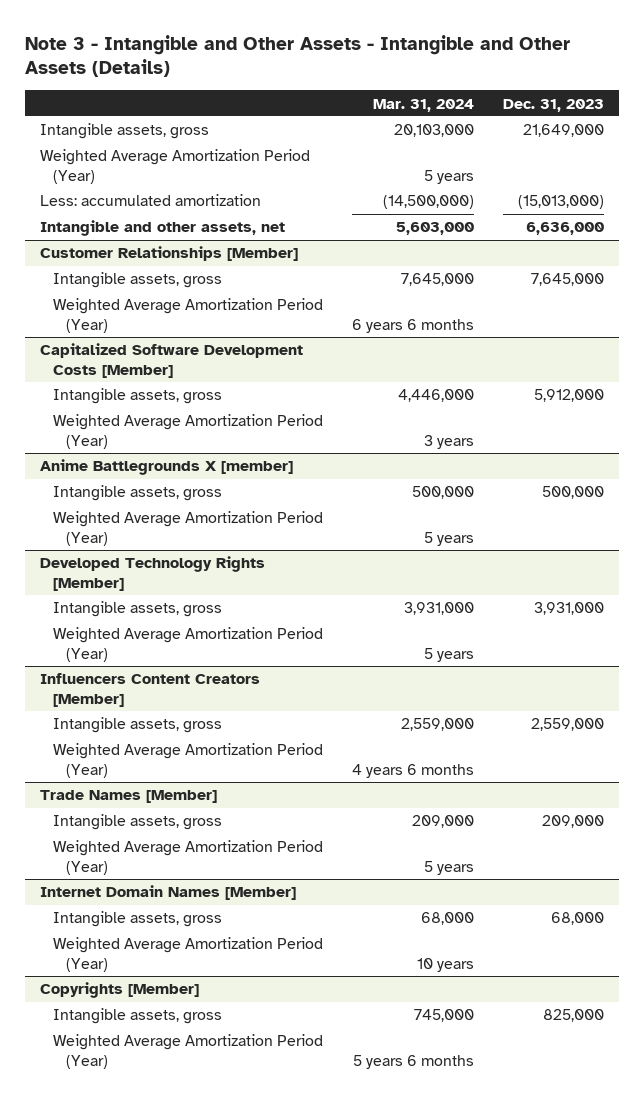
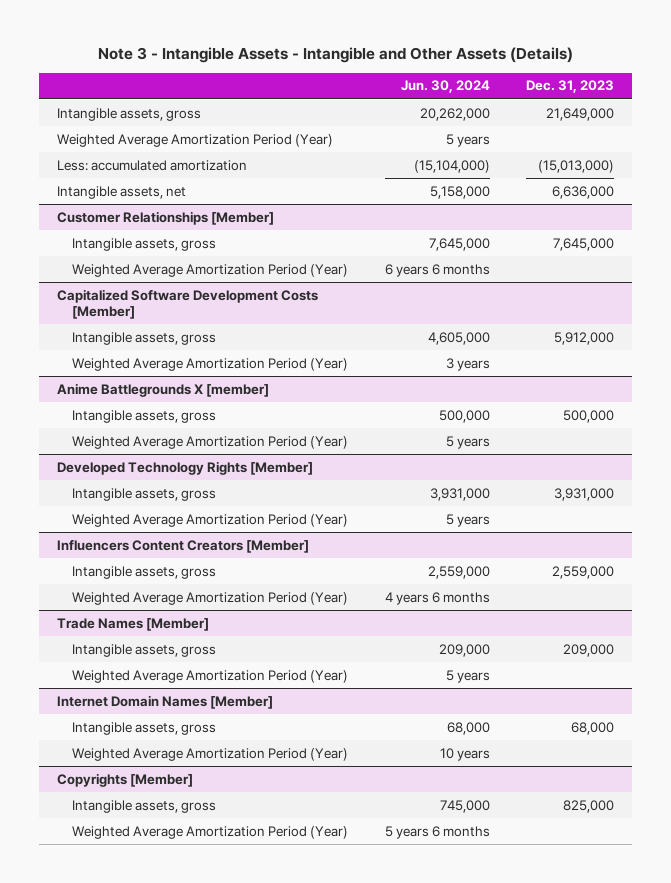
[25,34,571,78] Note 3 - Intangible and Other Assets - Intangible and Other Assets (Details) -> [97,47,573,64] Note 3 - Intangible Assets - Intangible and Other Assets (Details)
[373,98,475,112] Mar. 31, 2024 -> none
none -> [400,80,490,94] Jun. 30, 2024
[39,220,285,237] Intangible and other assets, net -> [57,185,187,199] Intangible assets, net

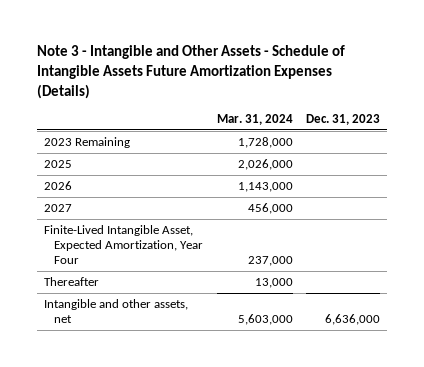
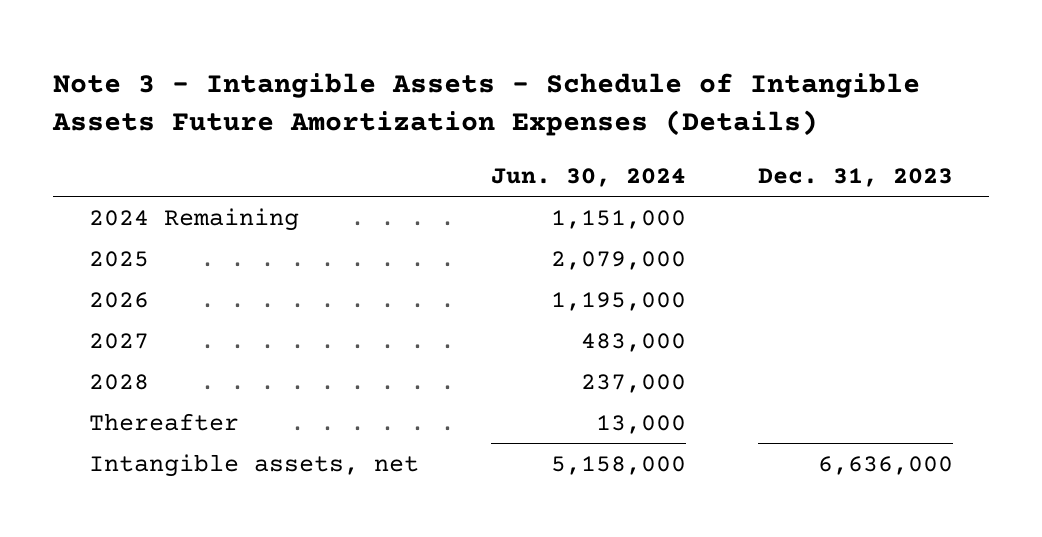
[36,45,345,99] Note 3 - Intangible and Other Assets - Schedule of Intangible Assets Future Amortization Expenses (Details) -> [51,72,920,137] Note 3 - Intangible Assets - Schedule of Intangible Assets Future Amortization Expenses (Details)
[216,114,293,126] Mar. 31, 2024 -> none
none -> [490,167,686,187] Jun. 30, 2024
[43,136,130,148] 2023 Remaining -> [88,207,299,231] 2024 Remaining
[43,224,203,265] Finite-Lived Intangible Asset, Expected Amortization, Year Four -> [88,373,149,390] 2028
[43,298,188,324] Intangible and other assets, net -> [88,453,419,477] Intangible assets, net

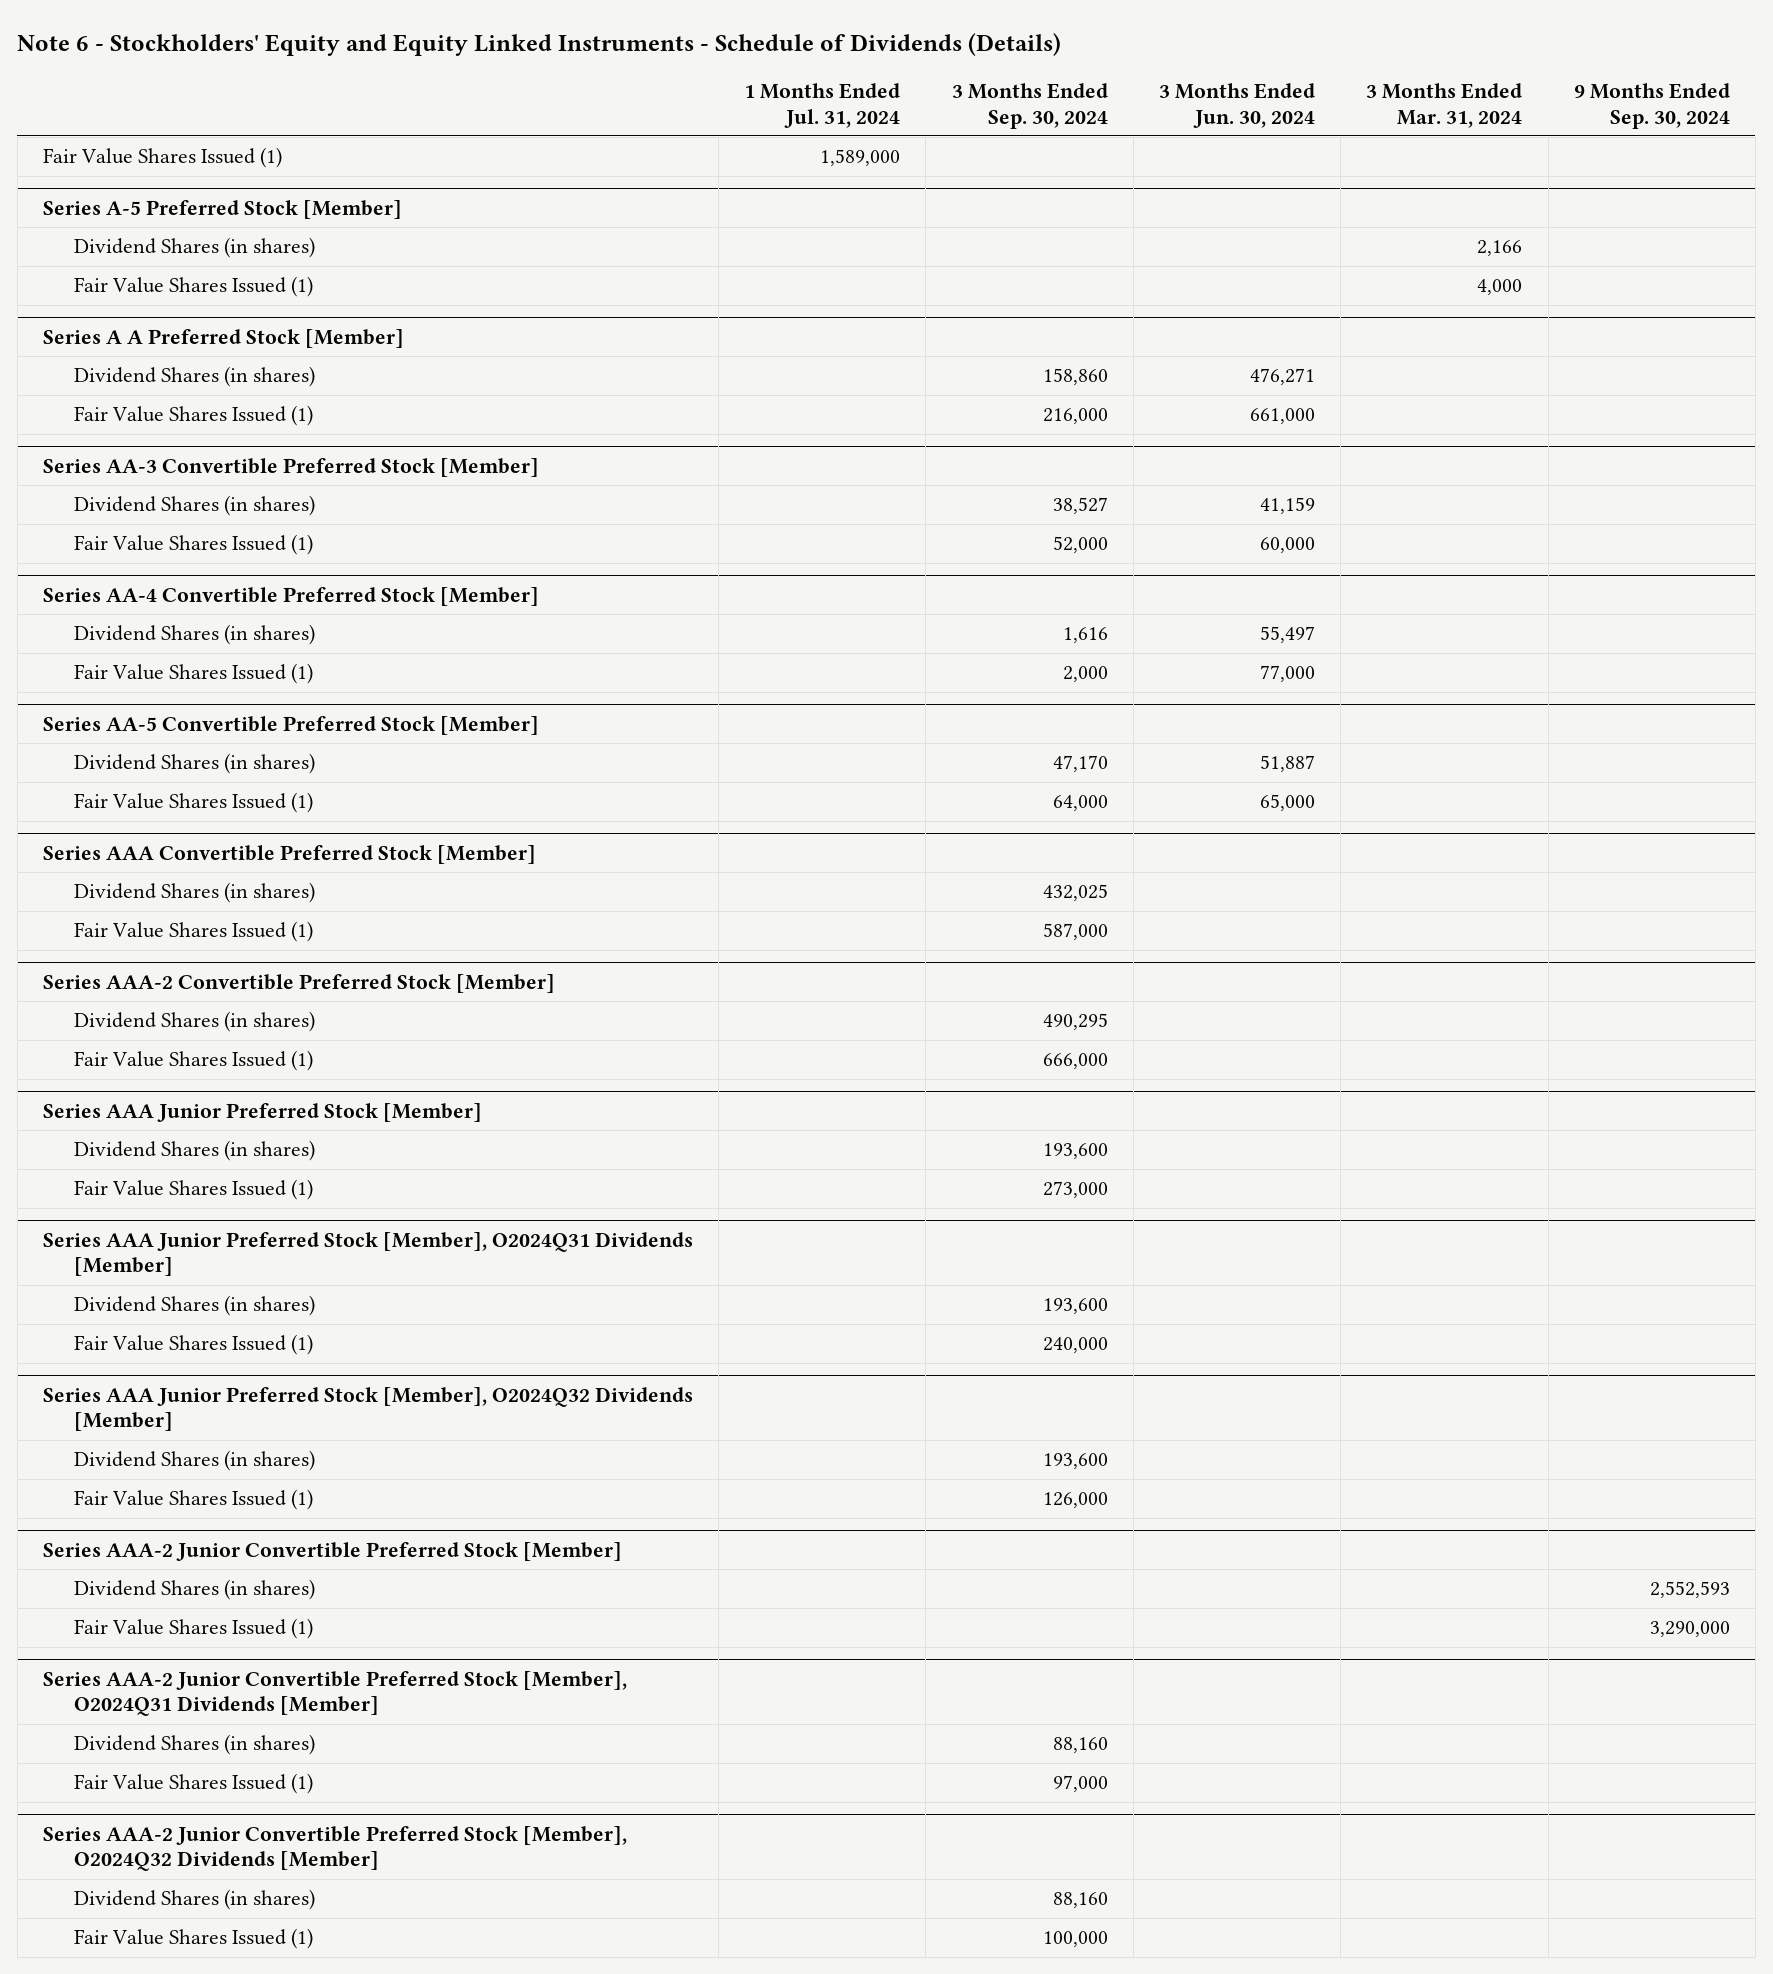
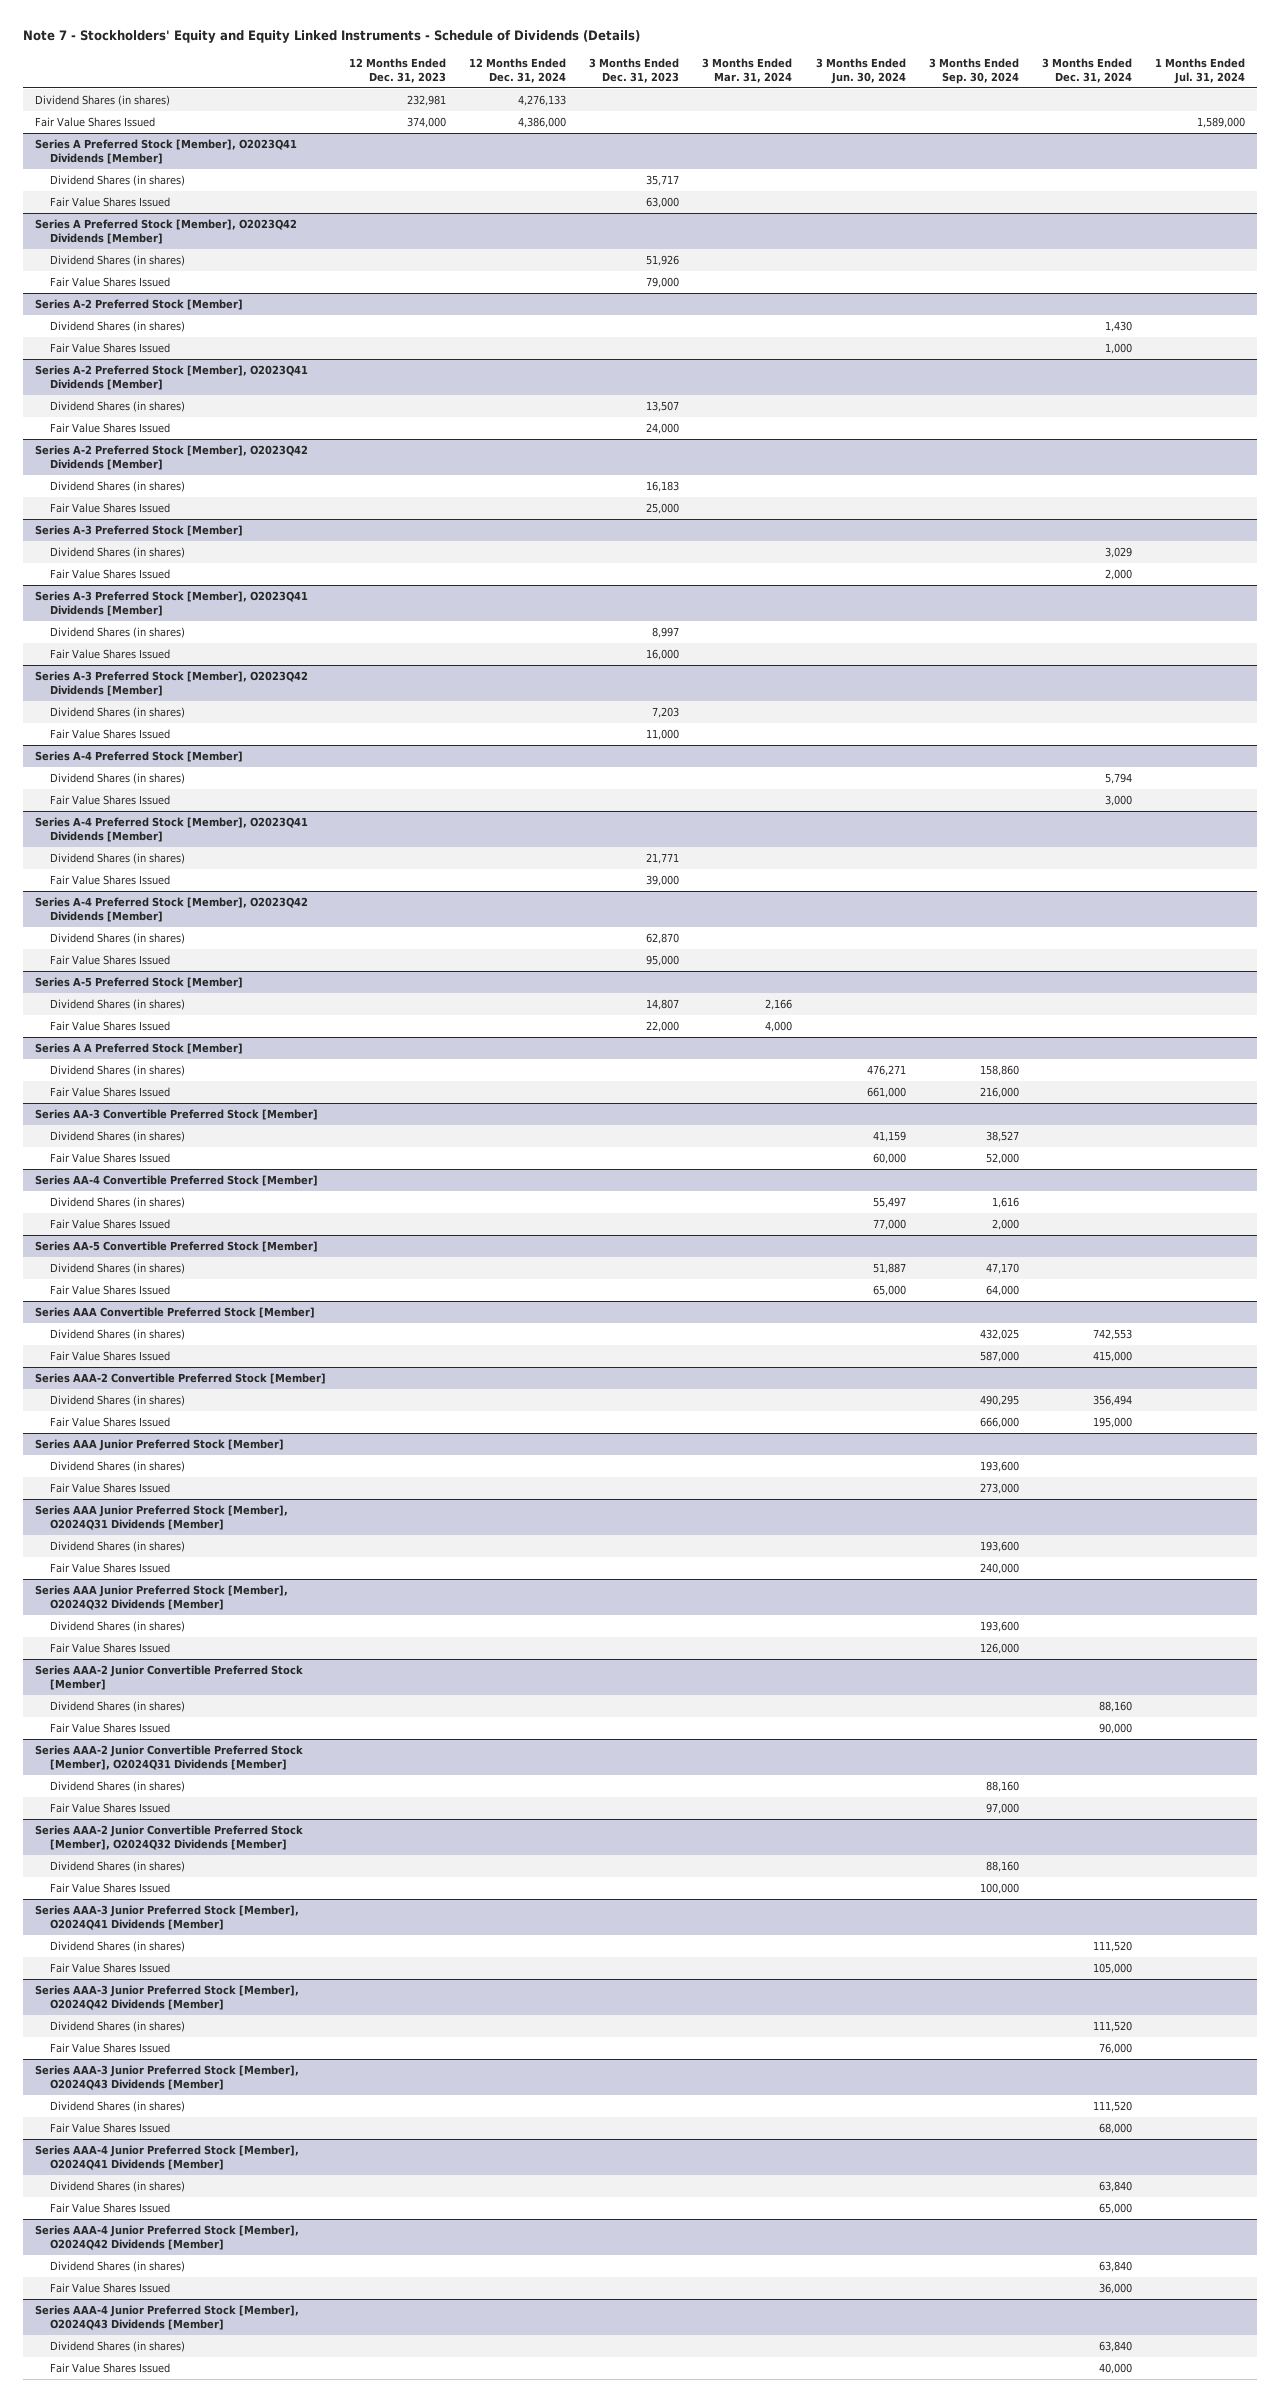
[17,32,1062,56] Note 6 - Stockholders' Equity and Equity Linked Instruments - Schedule of Dividends (Details) -> [22,30,640,44] Note 7 - Stockholders' Equity and Equity Linked Instruments - Schedule of Dividends (Details)
[1573,83,1730,129] 9 Months Ended Sep. 30, 2024 -> none
none -> [348,57,446,84] 12 Months Ended Dec. 31, 2023
none -> [468,57,566,84] 12 Months Ended Dec. 31, 2024
none -> [589,57,680,84] 3 Months Ended Dec. 31, 2023
none -> [1041,57,1132,84] 3 Months Ended Dec. 31, 2024
none -> [34,94,170,106] Dividend Shares (in shares)
[42,147,282,169] Fair Value Shares Issued (1) -> [34,116,155,127] Fair Value Shares Issued
none -> [34,138,297,165] Series A Preferred Stock [Member], O2023Q41 Dividends [Member]
none -> [49,174,185,186] Dividend Shares (in shares)
none -> [49,196,170,207] Fair Value Shares Issued
none -> [34,218,297,245] Series A Preferred Stock [Member], O2023Q42 Dividends [Member]
none -> [49,254,185,266] Dividend Shares (in shares)
none -> [49,276,170,287] Fair Value Shares Issued
none -> [34,298,243,310] Series A-2 Preferred Stock [Member]
none -> [49,320,185,332] Dividend Shares (in shares)
none -> [49,342,170,353] Fair Value Shares Issued
none -> [34,364,308,391] Series A-2 Preferred Stock [Member], O2023Q41 Dividends [Member]
none -> [49,400,185,412] Dividend Shares (in shares)
none -> [49,422,170,433] Fair Value Shares Issued
none -> [34,444,308,471] Series A-2 Preferred Stock [Member], O2023Q42 Dividends [Member]
none -> [49,480,185,492] Dividend Shares (in shares)
none -> [49,502,170,513] Fair Value Shares Issued
none -> [34,524,243,536] Series A-3 Preferred Stock [Member]
none -> [49,546,185,558] Dividend Shares (in shares)
none -> [49,568,170,579] Fair Value Shares Issued
none -> [34,590,308,617] Series A-3 Preferred Stock [Member], O2023Q41 Dividends [Member]
none -> [49,626,185,638] Dividend Shares (in shares)
none -> [49,648,170,659] Fair Value Shares Issued
none -> [34,670,308,697] Series A-3 Preferred Stock [Member], O2023Q42 Dividends [Member]
none -> [49,706,185,718] Dividend Shares (in shares)
none -> [49,728,170,739] Fair Value Shares Issued
none -> [34,750,243,762] Series A-4 Preferred Stock [Member]
none -> [49,772,185,784] Dividend Shares (in shares)
none -> [49,794,170,805] Fair Value Shares Issued
none -> [34,816,308,843] Series A-4 Preferred Stock [Member], O2023Q41 Dividends [Member]
none -> [49,852,185,864] Dividend Shares (in shares)
none -> [49,874,170,885] Fair Value Shares Issued
none -> [34,896,308,923] Series A-4 Preferred Stock [Member], O2023Q42 Dividends [Member]
none -> [49,932,185,944] Dividend Shares (in shares)
none -> [49,954,170,965] Fair Value Shares Issued
[74,276,314,298] Fair Value Shares Issued (1) -> [49,1020,170,1031] Fair Value Shares Issued
[74,405,314,427] Fair Value Shares Issued (1) -> [49,1086,170,1097] Fair Value Shares Issued
[74,534,314,556] Fair Value Shares Issued (1) -> [49,1152,170,1163] Fair Value Shares Issued
[74,663,314,685] Fair Value Shares Issued (1) -> [49,1218,170,1229] Fair Value Shares Issued
[74,792,314,814] Fair Value Shares Issued (1) -> [49,1284,170,1295] Fair Value Shares Issued
[74,921,314,943] Fair Value Shares Issued (1) -> [49,1350,170,1361] Fair Value Shares Issued
[74,1050,314,1072] Fair Value Shares Issued (1) -> [49,1416,170,1427] Fair Value Shares Issued
[74,1179,314,1201] Fair Value Shares Issued (1) -> [49,1482,170,1493] Fair Value Shares Issued
[74,1334,314,1356] Fair Value Shares Issued (1) -> [49,1562,170,1573] Fair Value Shares Issued
[74,1489,314,1511] Fair Value Shares Issued (1) -> [49,1642,170,1653] Fair Value Shares Issued
[74,1618,314,1640] Fair Value Shares Issued (1) -> [49,1722,170,1733] Fair Value Shares Issued
[74,1773,314,1795] Fair Value Shares Issued (1) -> [49,1802,170,1813] Fair Value Shares Issued
[74,1928,314,1950] Fair Value Shares Issued (1) -> [49,1882,170,1893] Fair Value Shares Issued
none -> [34,1904,299,1931] Series AAA-3 Junior Preferred Stock [Member], O2024Q41 Dividends [Member]
none -> [49,1940,185,1952] Dividend Shares (in shares)
none -> [49,1962,170,1973] Fair Value Shares Issued
none -> [34,1984,299,2011] Series AAA-3 Junior Preferred Stock [Member], O2024Q42 Dividends [Member]
none -> [49,2020,185,2032] Dividend Shares (in shares)
none -> [49,2042,170,2053] Fair Value Shares Issued
none -> [34,2064,299,2091] Series AAA-3 Junior Preferred Stock [Member], O2024Q43 Dividends [Member]
none -> [49,2100,185,2112] Dividend Shares (in shares)
none -> [49,2122,170,2133] Fair Value Shares Issued
none -> [34,2144,299,2171] Series AAA-4 Junior Preferred Stock [Member], O2024Q41 Dividends [Member]
none -> [49,2180,185,2192] Dividend Shares (in shares)
none -> [49,2202,170,2213] Fair Value Shares Issued
none -> [34,2224,299,2251] Series AAA-4 Junior Preferred Stock [Member], O2024Q42 Dividends [Member]
none -> [49,2260,185,2272] Dividend Shares (in shares)
none -> [49,2282,170,2293] Fair Value Shares Issued
none -> [34,2304,299,2331] Series AAA-4 Junior Preferred Stock [Member], O2024Q43 Dividends [Member]
none -> [49,2340,185,2352] Dividend Shares (in shares)
none -> [49,2362,170,2373] Fair Value Shares Issued

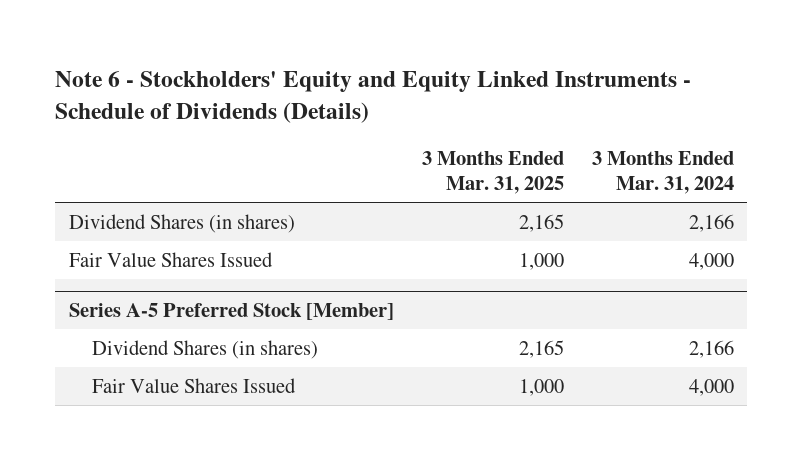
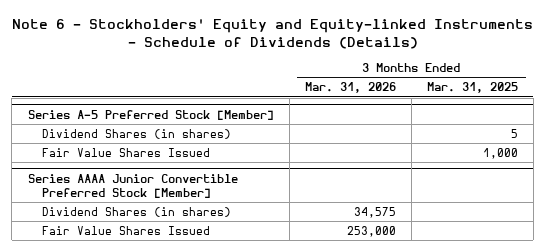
[55,71,692,124] Note 6 - Stockholders' Equity and Equity Linked Instruments - Schedule of Dividends (Details) -> [11,19,533,49] Note 6 - Stockholders' Equity and Equity-linked Instruments - Schedule of Dividends (Details)
[591,151,734,194] 3 Months Ended Mar. 31, 2024 -> none
none -> [304,82,396,94] Mar. 31, 2026
[69,213,296,233] Dividend Shares (in shares) -> none
[69,251,274,267] Fair Value Shares Issued -> none
[518,339,564,358] 2,165 -> [510,128,518,138] 5
none -> [27,173,238,198] Series AAAA Junior Convertible Preferred Stock [Member]
none -> [42,206,232,217] Dividend Shares (in shares)
none -> [42,225,211,235] Fair Value Shares Issued

